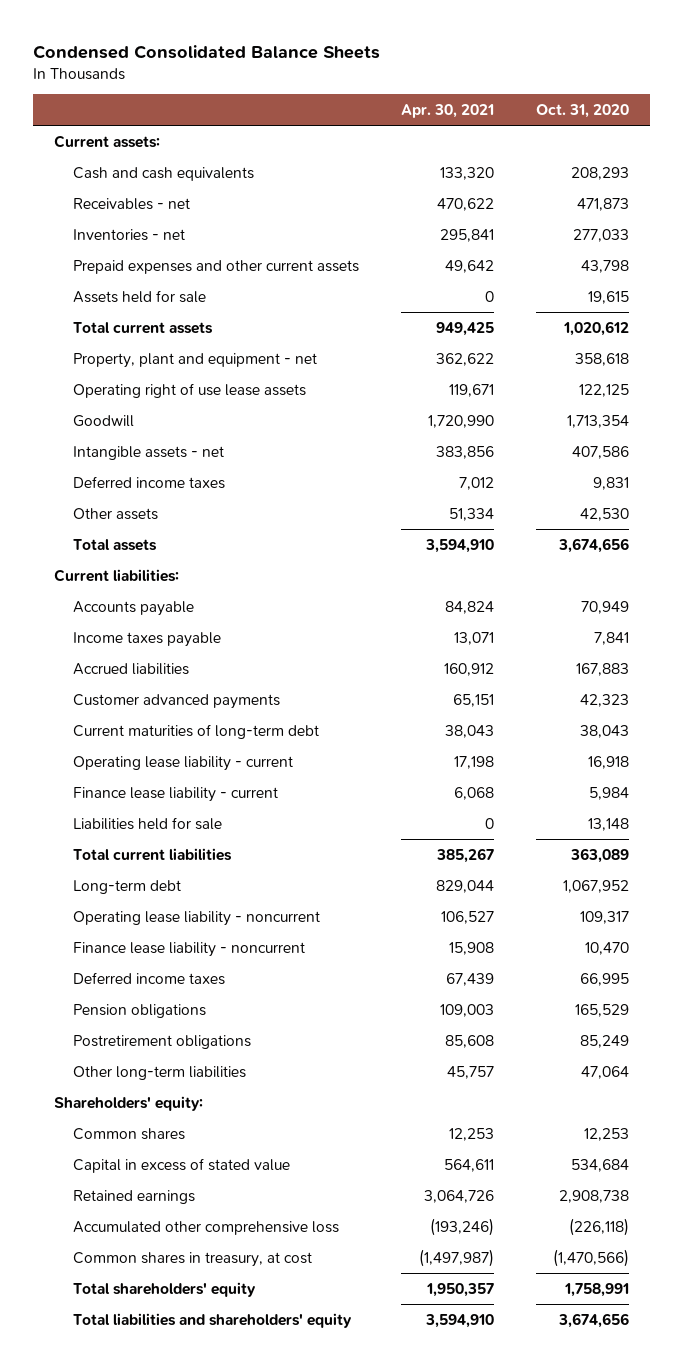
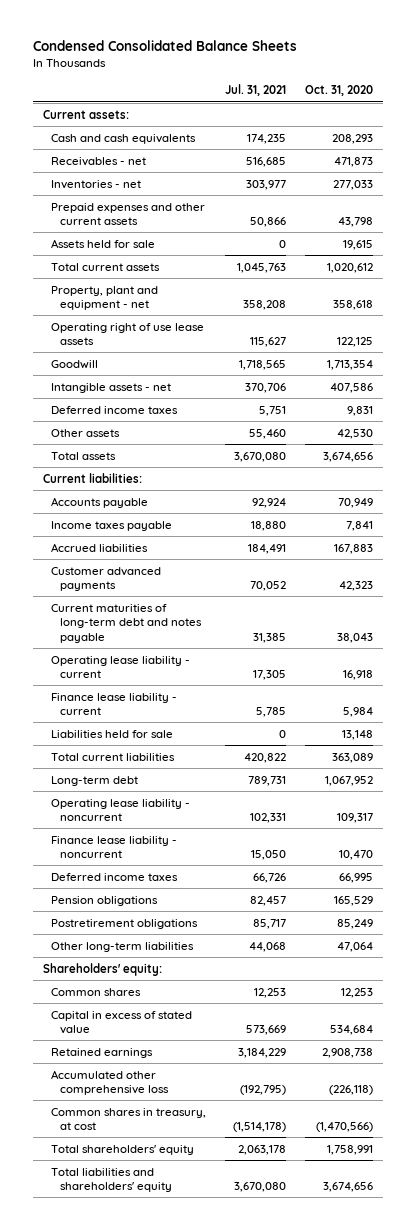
[401,104,495,119] Apr. 30, 2021 -> none
none -> [225,84,287,97] Jul. 31, 2021
[73,723,320,739] Current maturities of long-term debt -> [51,603,203,643] Current maturities of long-term debt and notes payable

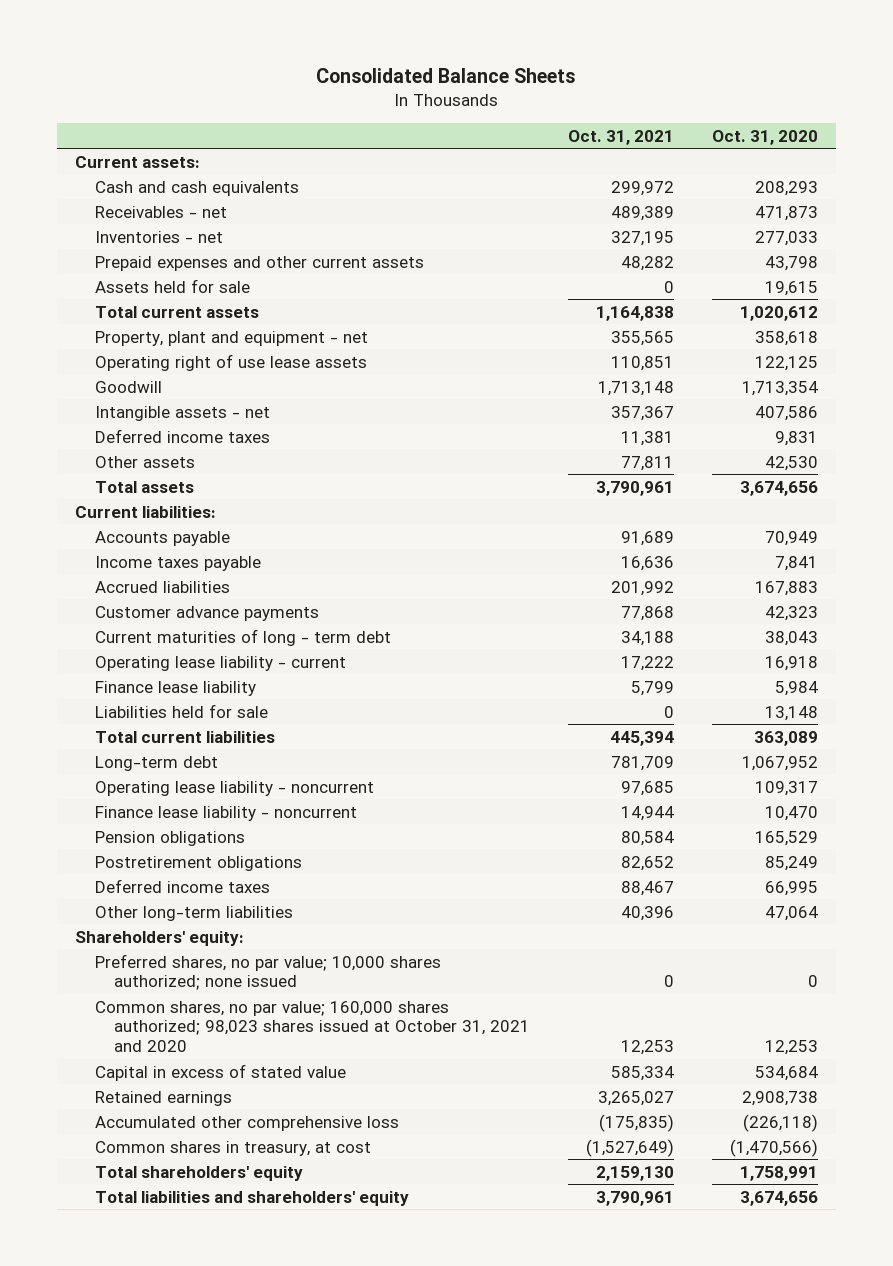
[33,40,298,52] Condensed Consolidated Balance Sheets -> [316,68,576,84] Consolidated Balance Sheets
[225,84,287,97] Jul. 31, 2021 -> none
none -> [567,129,674,145] Oct. 31, 2021
[51,566,162,592] Customer advanced payments -> [94,605,319,621] Customer advance payments
[51,603,203,643] Current maturities of long-term debt and notes payable -> [94,628,391,646] Current maturities of long - term debt
[51,692,178,716] Finance lease liability - current -> [94,680,256,696] Finance lease liability
[51,872,179,881] Deferred income taxes -> [94,878,270,893] Deferred income taxes
none -> [94,953,441,991] Preferred shares, no par value; 10,000 shares authorized; none issued
[51,987,142,996] Common shares -> [94,1000,531,1053] Common shares, no par value; 160,000 shares authorized; 98,023 shares issued at October 31, 2021 and 2020

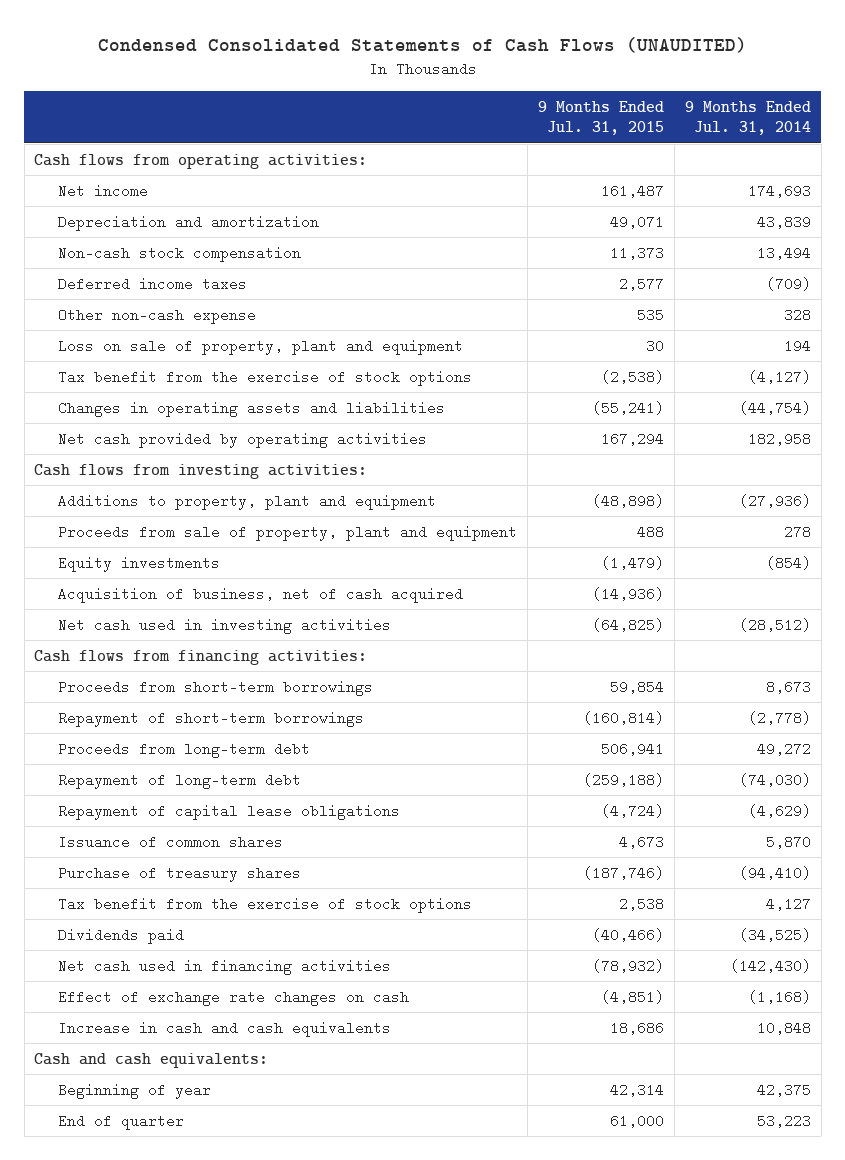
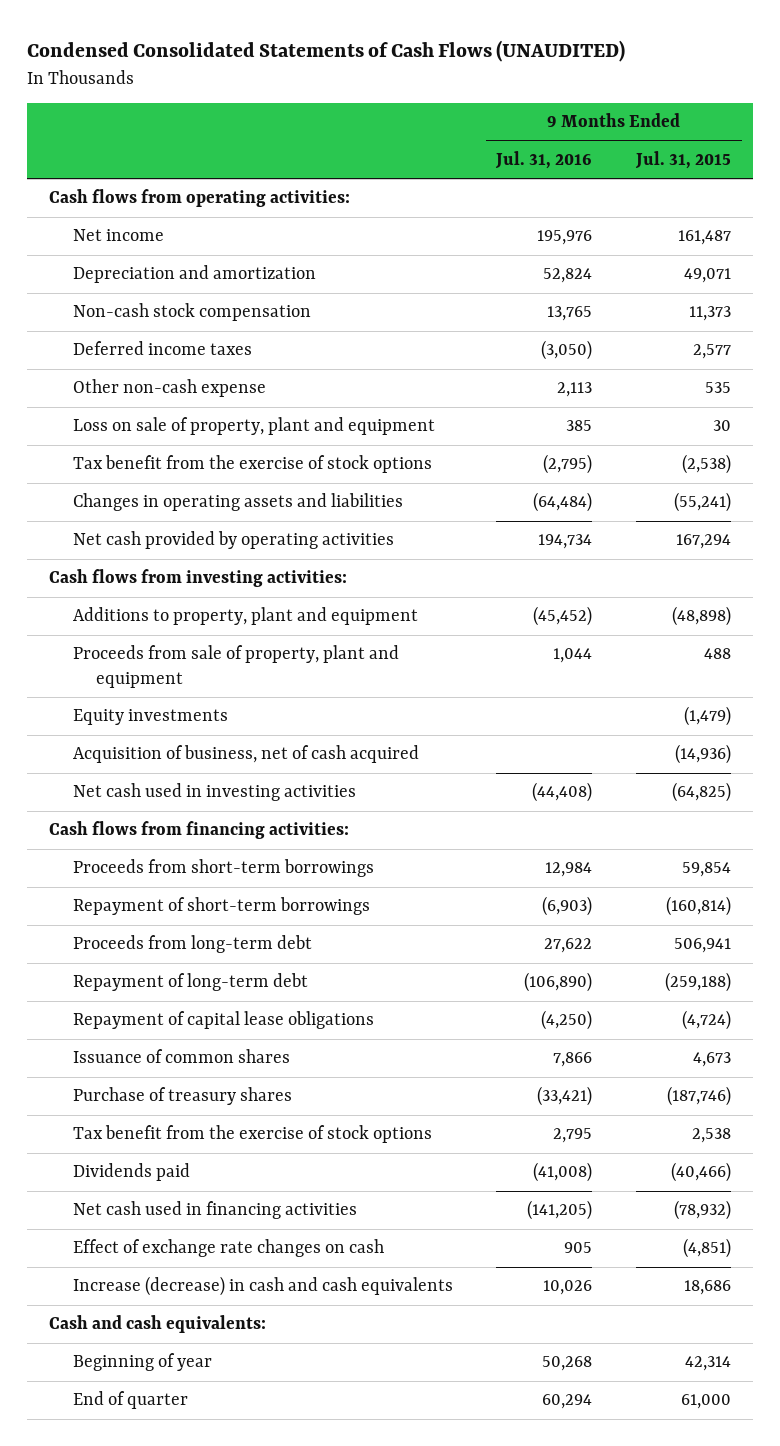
[684,100,811,136] 9 Months Ended Jul. 31, 2014 -> none
none -> [495,150,593,169] Jul. 31, 2016
[58,1020,392,1037] Increase in cash and cash equivalents -> [72,1276,453,1297] Increase (decrease) in cash and cash equivalents

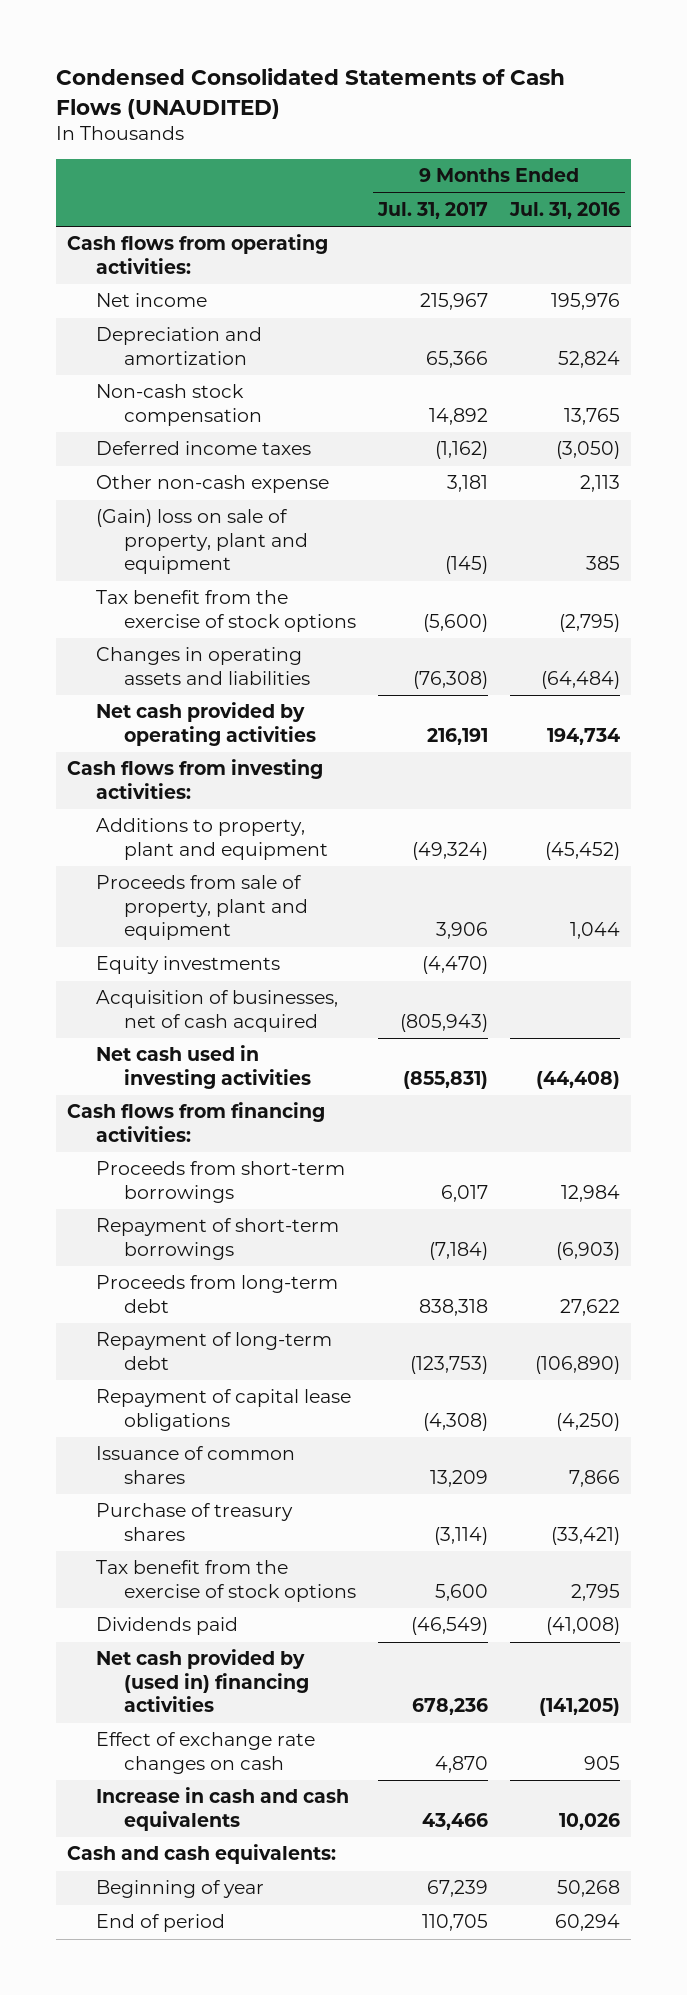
[635,150,732,169] Jul. 31, 2015 -> none
none -> [377,202,489,220] Jul. 31, 2017
[72,417,435,436] Loss on sale of property, plant and equipment -> [95,509,309,575] (Gain) loss on sale of property, plant and equipment
[72,745,419,764] Acquisition of business, net of cash acquired -> [95,990,338,1032] Acquisition of businesses, net of cash acquired
[72,1201,357,1220] Net cash used in financing activities -> [95,1649,310,1713] Net cash provided by (used in) financing activities
[72,1276,453,1297] Increase (decrease) in cash and cash equivalents -> [95,1787,349,1831] Increase in cash and cash equivalents
[72,1391,188,1410] End of quarter -> [95,1914,225,1933] End of period

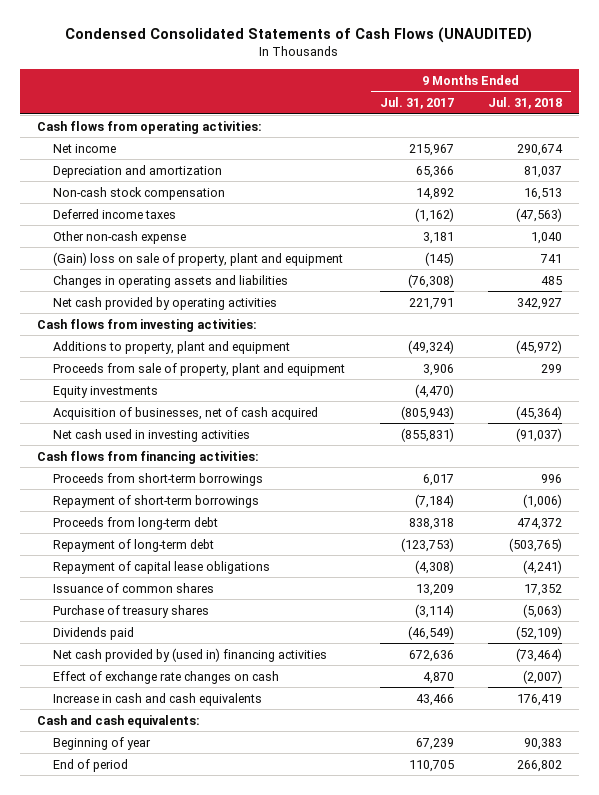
[508,202,620,220] Jul. 31, 2016 -> none
none -> [488,96,563,109] Jul. 31, 2018
[95,590,357,632] Tax benefit from the exercise of stock options -> none
[427,727,489,745] 216,191 -> [408,297,454,310] 221,791
[95,1560,357,1602] Tax benefit from the exercise of stock options -> none
[412,1698,489,1716] 678,236 -> [408,649,454,662] 672,636

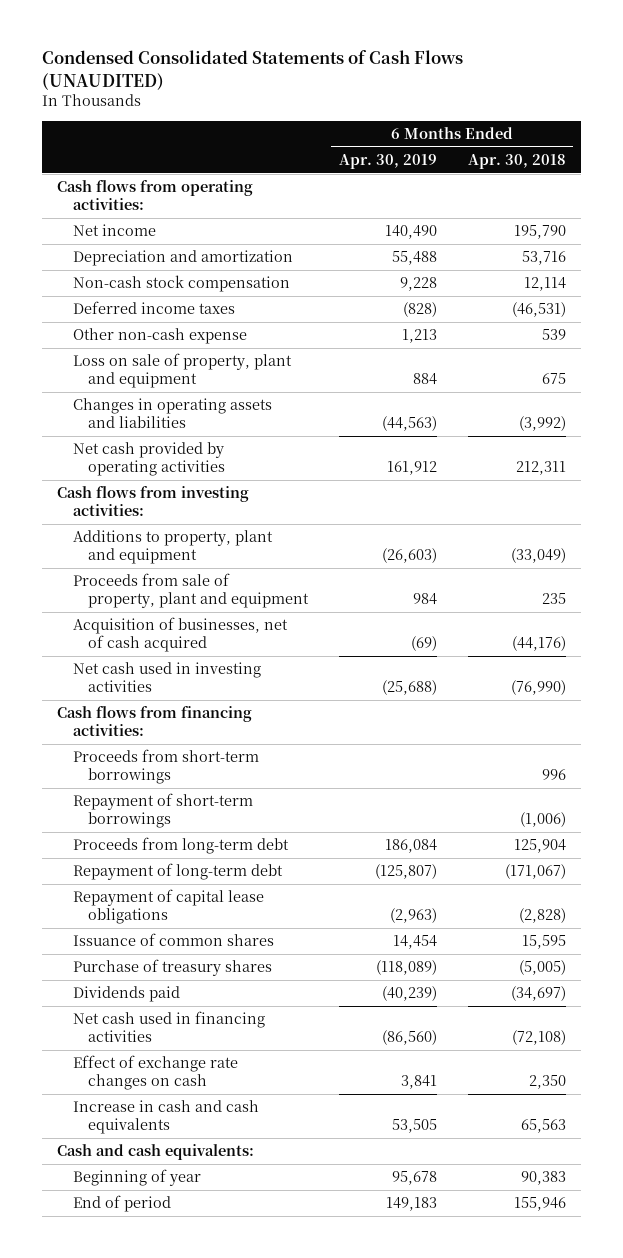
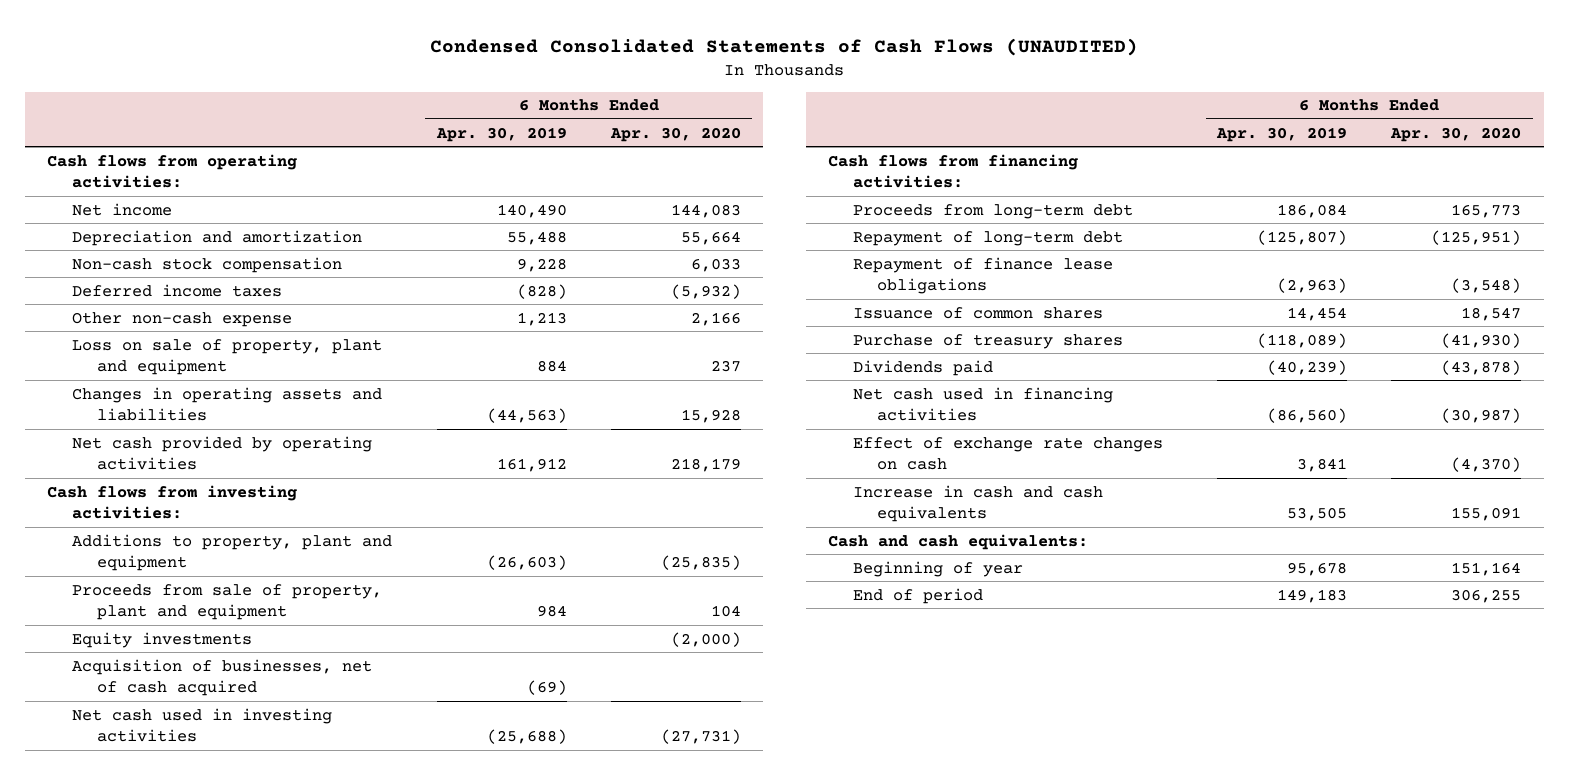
[467,153,566,169] Apr. 30, 2018 -> none
none -> [609,126,741,142] Apr. 30, 2020
none -> [72,631,253,648] Equity investments
[72,749,259,785] Proceeds from short-term borrowings -> none
[72,793,253,829] Repayment of short-term borrowings -> none
[72,889,264,925] Repayment of capital lease obligations -> [852,256,1113,295] Repayment of finance lease obligations

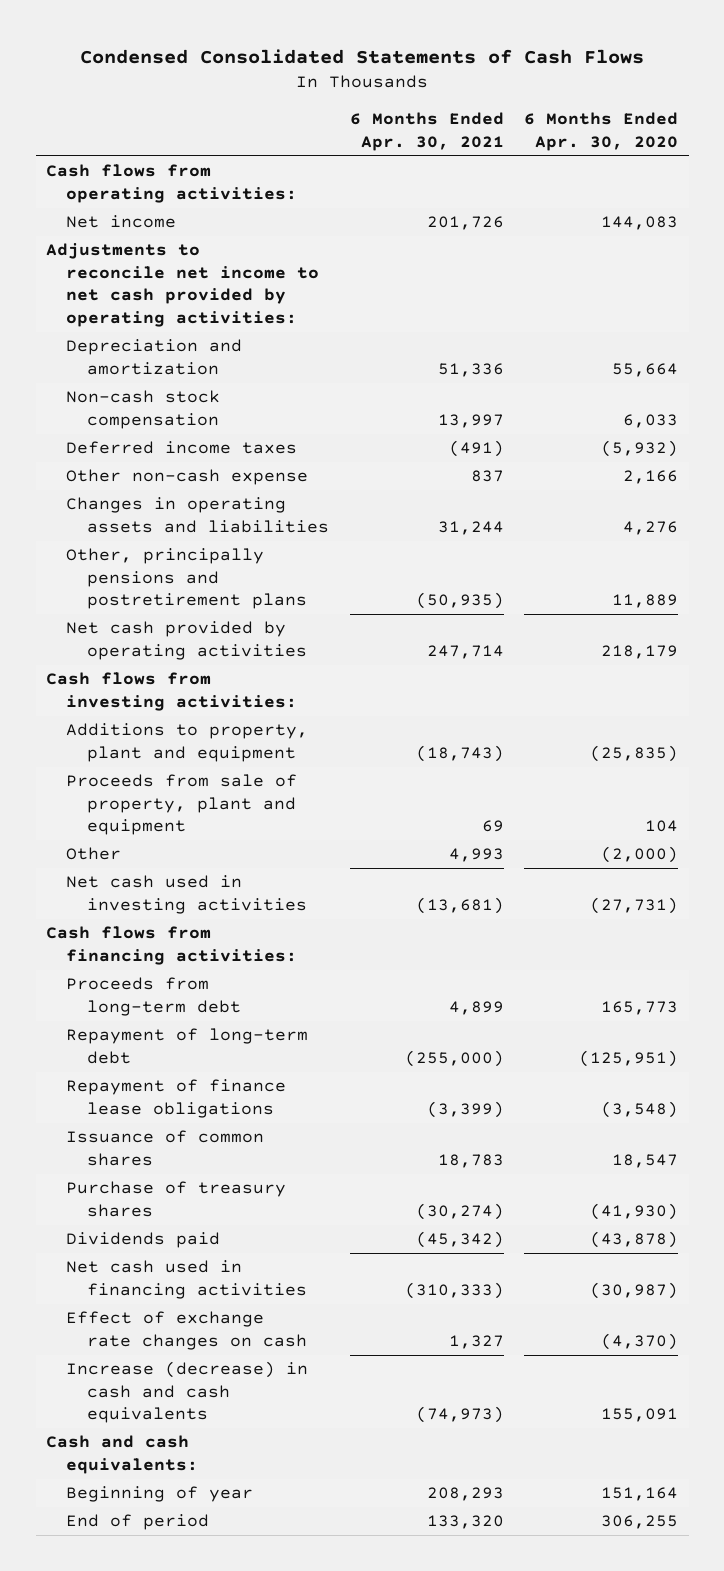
[430,37,1139,56] Condensed Consolidated Statements of Cash Flows (UNAUDITED) -> [80,49,645,65] Condensed Consolidated Statements of Cash Flows
[435,126,567,142] Apr. 30, 2019 -> none
none -> [349,112,504,151] 6 Months Ended Apr. 30, 2021
none -> [45,243,320,327] Adjustments to reconcile net income to net cash provided by operating activities:
[72,338,383,376] Loss on sale of property, plant and equipment -> none
[680,409,741,424] 15,928 -> [623,520,679,535] 4,276
none -> [66,548,307,610] Other, principally pensions and postretirement plans
[72,631,253,648] Equity investments -> none
[72,658,373,697] Acquisition of businesses, net of cash acquired -> none
none -> [66,847,122,861] Other
[852,484,1103,523] Increase in cash and cash equivalents -> [66,1361,309,1424] Increase (decrease) in cash and cash equivalents

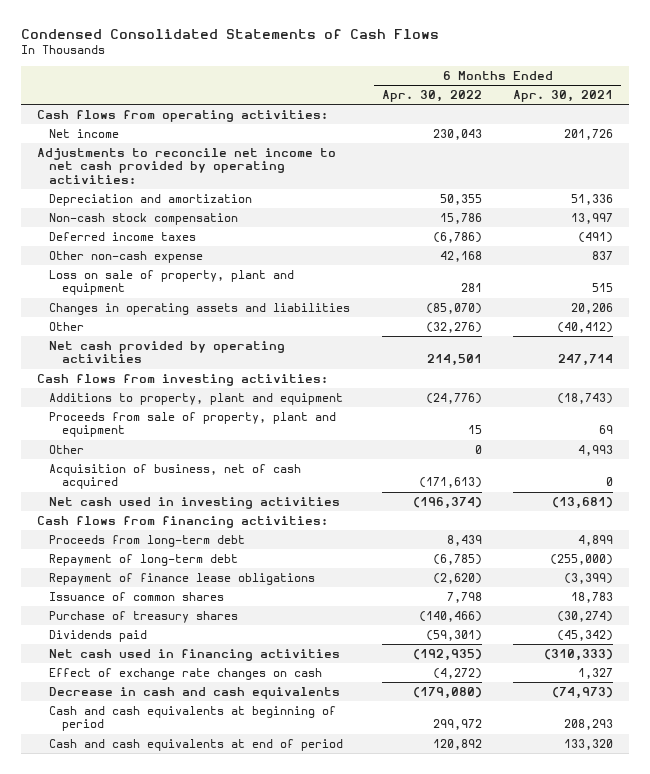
[524,112,679,151] 6 Months Ended Apr. 30, 2020 -> none
none -> [381,90,482,103] Apr. 30, 2022
[66,548,307,610] Other, principally pensions and postretirement plans -> none
none -> [49,269,295,296] Loss on sale of property, plant and equipment
[437,520,504,535] 31,244 -> [571,302,614,314] 20,206
none -> [49,321,85,331] Other
none -> [49,463,302,490] Acquisition of business, net of cash acquired
[45,1435,199,1474] Cash and cash equivalents: -> none
[66,1361,309,1424] Increase (decrease) in cash and cash equivalents -> [49,686,341,699] Decrease in cash and cash equivalents
[66,1486,254,1503] Beginning of year -> [49,705,337,732] Cash and cash equivalents at beginning of period
[66,1514,210,1531] End of period -> [49,738,344,751] Cash and cash equivalents at end of period

